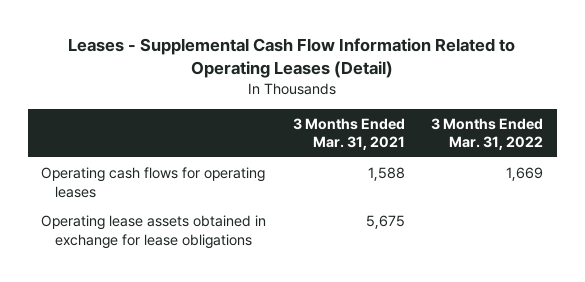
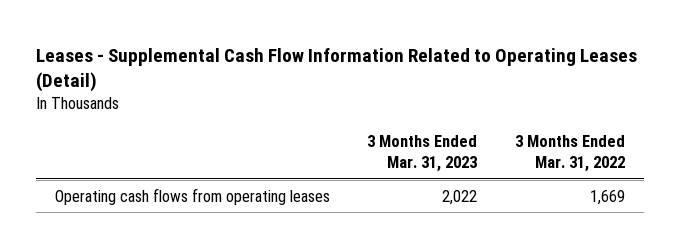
[292,117,405,151] 3 Months Ended Mar. 31, 2021 -> none
none -> [367,135,478,173] 3 Months Ended Mar. 31, 2023
[41,215,267,249] Operating lease assets obtained in exchange for lease obligations -> none
[41,167,266,198] Operating cash flows for operating leases -> [54,187,330,205] Operating cash flows from operating leases

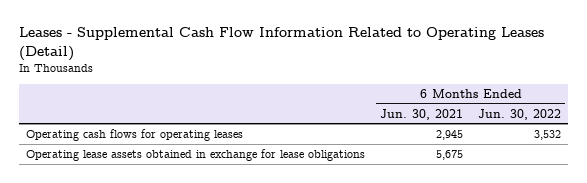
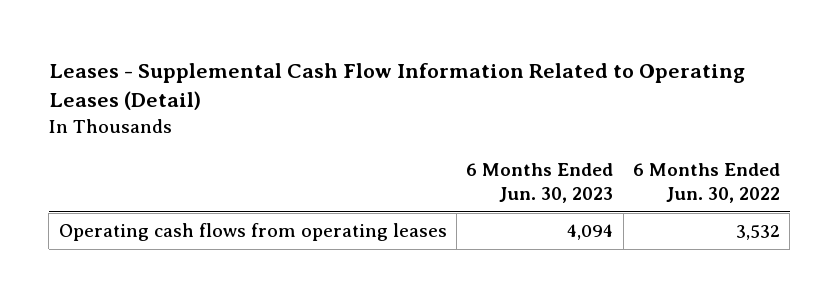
[380,108,464,120] Jun. 30, 2021 -> none
none -> [466,163,614,204] 6 Months Ended Jun. 30, 2023
[26,149,366,162] Operating lease assets obtained in exchange for lease obligations -> none
[26,129,244,142] Operating cash flows for operating leases -> [58,223,447,242] Operating cash flows from operating leases

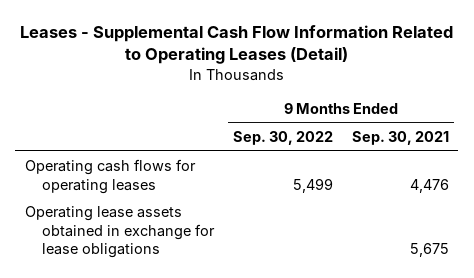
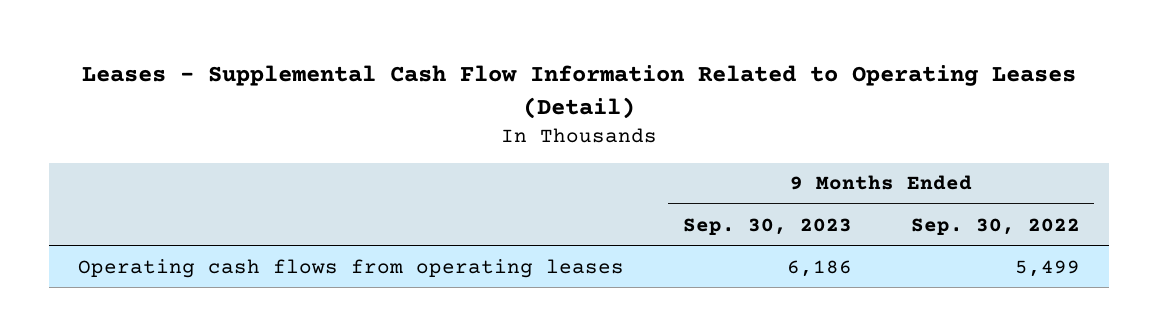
[352,130,450,145] Sep. 30, 2021 -> none
none -> [682,217,852,235] Sep. 30, 2023
[24,206,216,259] Operating lease assets obtained in exchange for lease obligations -> none
[24,159,196,194] Operating cash flows for operating leases -> [78,258,625,278] Operating cash flows from operating leases

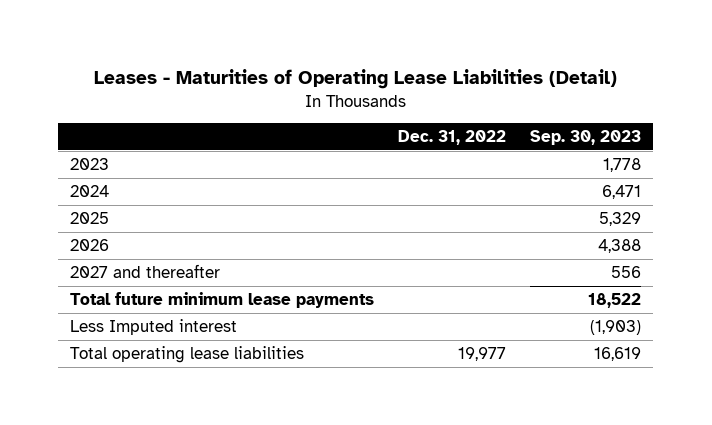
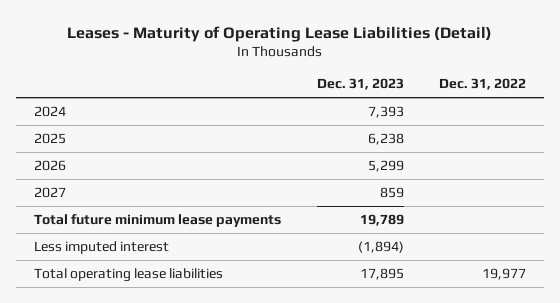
[93,68,617,89] Leases - Maturities of Operating Lease Liabilities (Detail) -> [67,25,493,42] Leases - Maturity of Operating Lease Liabilities (Detail)
[530,130,642,146] Sep. 30, 2023 -> none
none -> [316,78,404,91] Dec. 31, 2023
[70,158,110,171] 2023 -> none
[70,264,221,279] 2027 and thereafter -> none
none -> [33,187,66,199] 2027
[70,319,238,336] Less Imputed interest -> [33,241,169,255] Less imputed interest

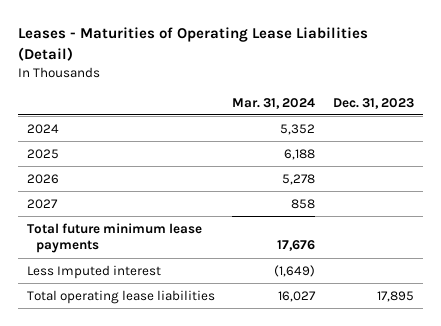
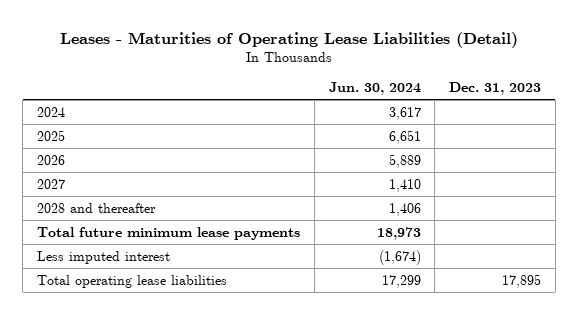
[232,97,316,109] Mar. 31, 2024 -> none
none -> [328,81,421,95] Jun. 30, 2024
none -> [37,202,157,213] 2028 and thereafter
[26,264,161,279] Less Imputed interest -> [37,250,171,264] Less imputed interest

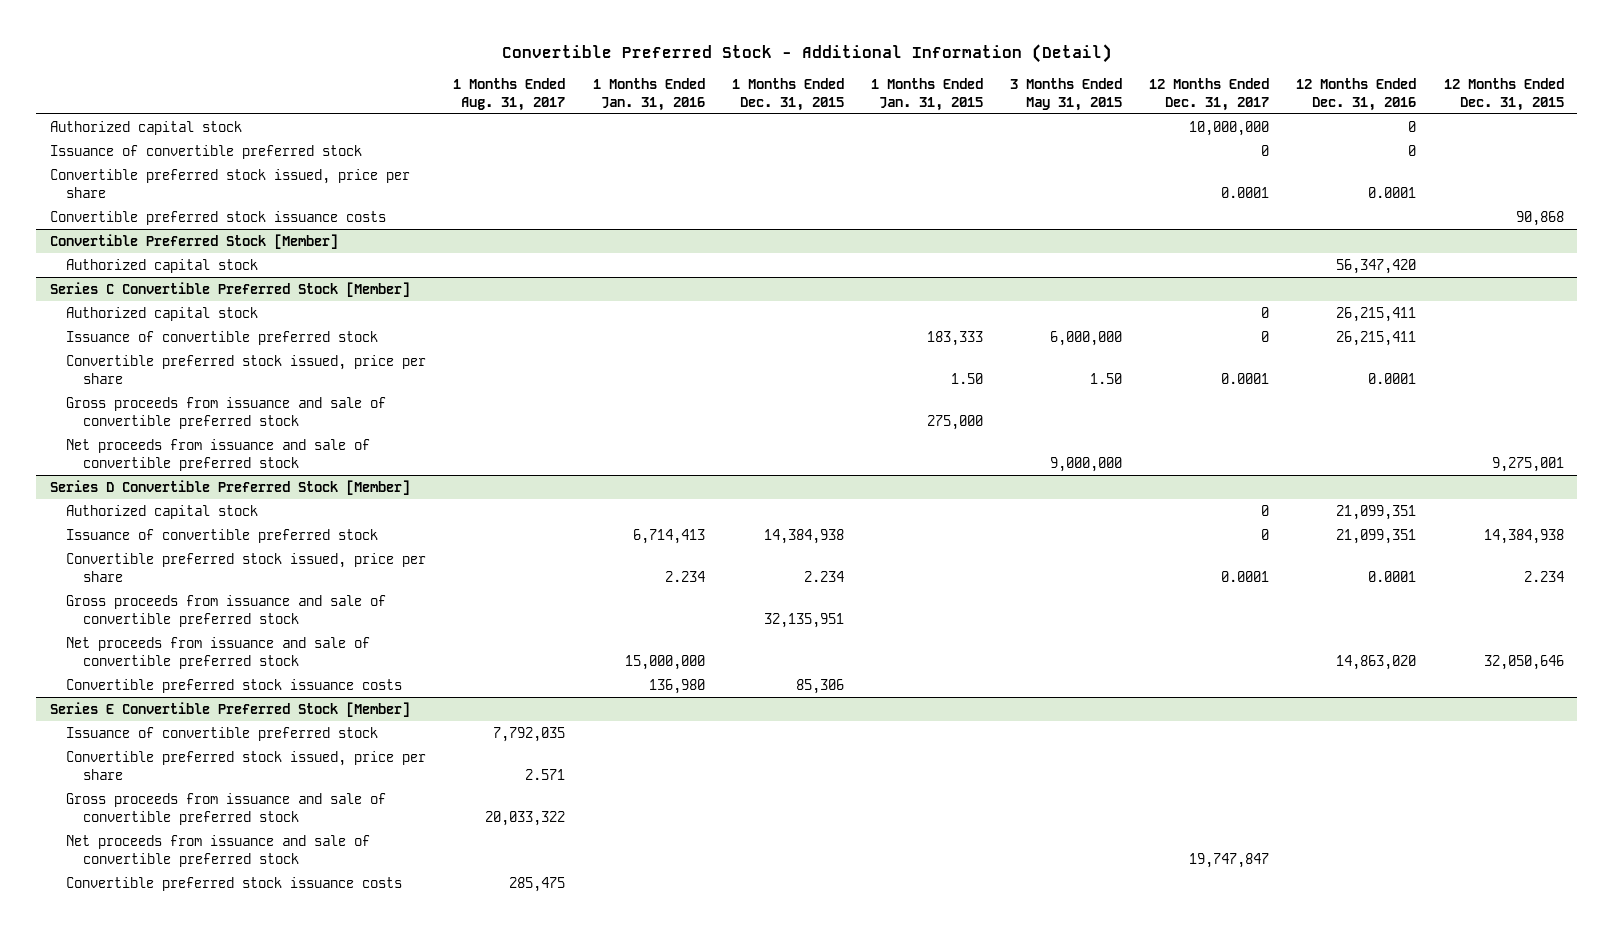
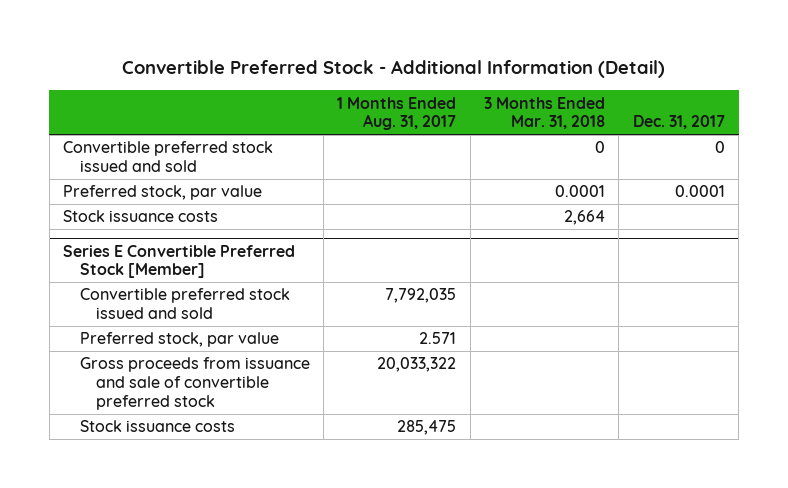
[592,78,705,111] 1 Months Ended Jan. 31, 2016 -> none
[731,78,844,111] 1 Months Ended Dec. 31, 2015 -> none
[870,78,983,111] 1 Months Ended Jan. 31, 2015 -> none
[1010,78,1123,111] 3 Months Ended May 31, 2015 -> none
[1149,78,1270,111] 12 Months Ended Dec. 31, 2017 -> none
[1296,78,1417,111] 12 Months Ended Dec. 31, 2016 -> none
[1443,78,1564,111] 12 Months Ended Dec. 31, 2015 -> none
none -> [484,96,606,130] 3 Months Ended Mar. 31, 2018
none -> [632,115,725,130] Dec. 31, 2017
[49,120,242,135] Authorized capital stock -> none
[49,233,338,249] Convertible Preferred Stock [Member] -> none
[66,258,259,273] Authorized capital stock -> none
[49,281,410,297] Series C Convertible Preferred Stock [Member] -> none
[66,306,259,321] Authorized capital stock -> none
[66,330,379,345] Issuance of convertible preferred stock -> none
[66,354,427,384] Convertible preferred stock issued, price per share -> none
[66,396,387,429] Gross proceeds from issuance and sale of convertible preferred stock -> none
[66,438,371,471] Net proceeds from issuance and sale of convertible preferred stock -> none
[49,479,410,495] Series D Convertible Preferred Stock [Member] -> none
[66,504,259,519] Authorized capital stock -> none
[66,528,379,543] Issuance of convertible preferred stock -> none
[66,552,427,582] Convertible preferred stock issued, price per share -> none
[66,594,387,627] Gross proceeds from issuance and sale of convertible preferred stock -> none
[66,636,371,669] Net proceeds from issuance and sale of convertible preferred stock -> none
[66,678,403,693] Convertible preferred stock issuance costs -> none
[49,144,362,159] Issuance of convertible preferred stock -> [63,141,274,173] Convertible preferred stock issued and sold
[49,168,410,198] Convertible preferred stock issued, price per share -> [63,185,263,201] Preferred stock, par value
[49,210,386,225] Convertible preferred stock issuance costs -> [63,210,219,223] Stock issuance costs
[66,726,379,741] Issuance of convertible preferred stock -> [79,288,290,320] Convertible preferred stock issued and sold
[66,750,427,780] Convertible preferred stock issued, price per share -> [79,332,279,348] Preferred stock, par value
[66,834,371,867] Net proceeds from issuance and sale of convertible preferred stock -> none
[66,876,403,891] Convertible preferred stock issuance costs -> [79,420,235,433] Stock issuance costs

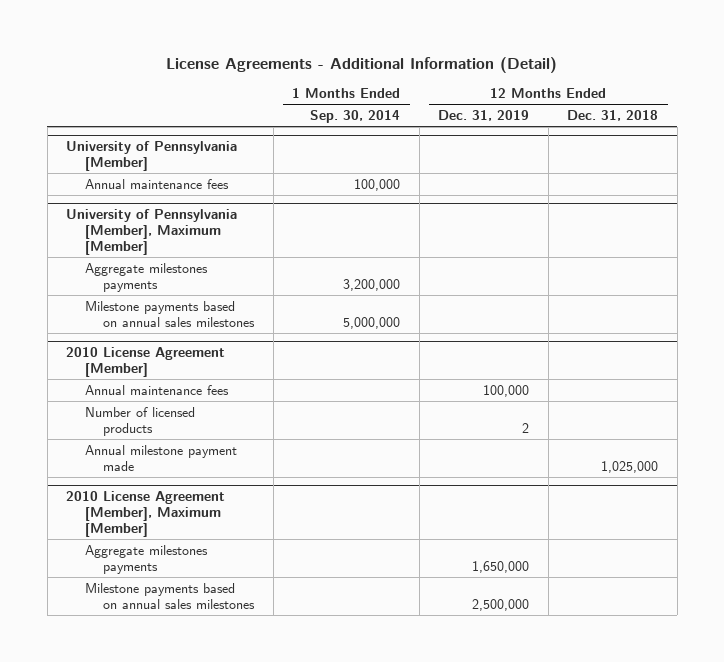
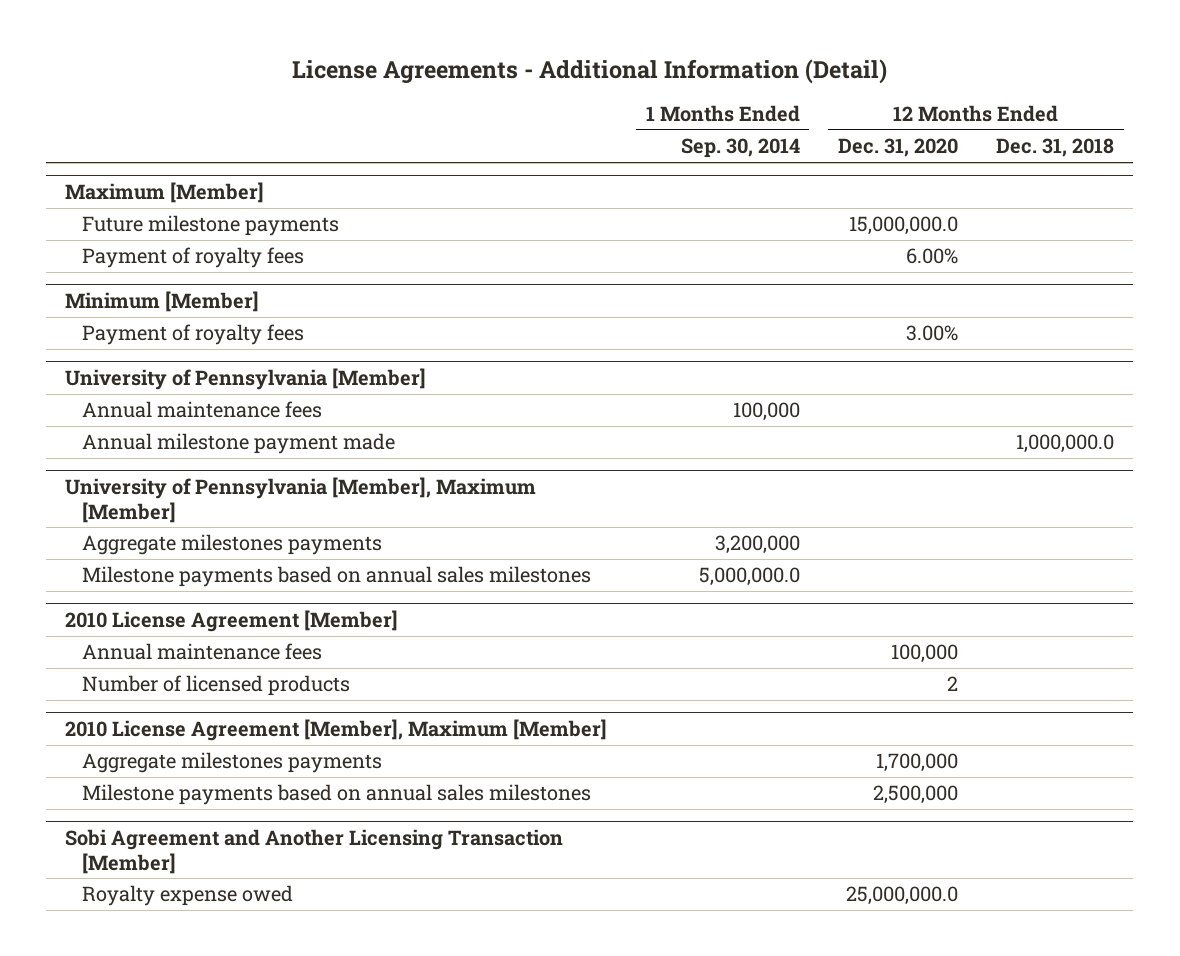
[438,110,530,122] Dec. 31, 2019 -> none
none -> [837,138,958,158] Dec. 31, 2020
none -> [65,181,265,203] Maximum [Member]
none -> [81,215,339,237] Future milestone payments
none -> [81,247,304,269] Payment of royalty fees
none -> [65,290,260,312] Minimum [Member]
none -> [81,324,304,346] Payment of royalty fees
none -> [81,433,395,455] Annual milestone payment made
[343,316,401,329] 5,000,000 -> [698,567,800,587] 5,000,000.0
[84,444,237,471] Annual milestone payment made -> none
none -> [65,828,564,874] Sobi Agreement and Another Licensing Transaction [Member]
none -> [81,885,293,907] Royalty expense owed

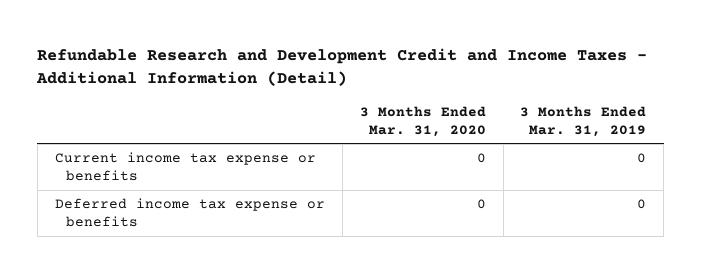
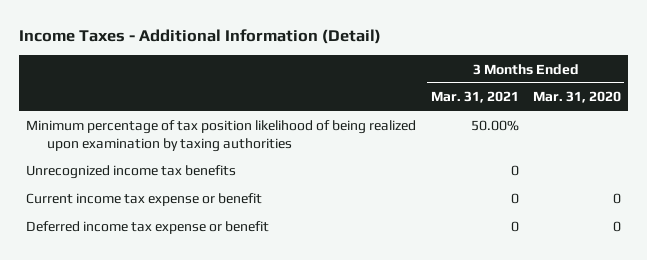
[36,48,648,86] Refundable Research and Development Credit and Income Taxes - Additional Information (Detail) -> [19,29,382,45] Income Taxes - Additional Information (Detail)
[520,105,647,137] 3 Months Ended Mar. 31, 2019 -> none
none -> [430,91,519,104] Mar. 31, 2021
none -> [26,120,417,153] Minimum percentage of tax position likelihood of being realized upon examination by taxing authorities
none -> [26,165,237,180] Unrecognized income tax benefits
[54,151,316,182] Current income tax expense or benefits -> [26,193,263,207] Current income tax expense or benefit
[54,197,325,228] Deferred income tax expense or benefits -> [26,221,270,235] Deferred income tax expense or benefit

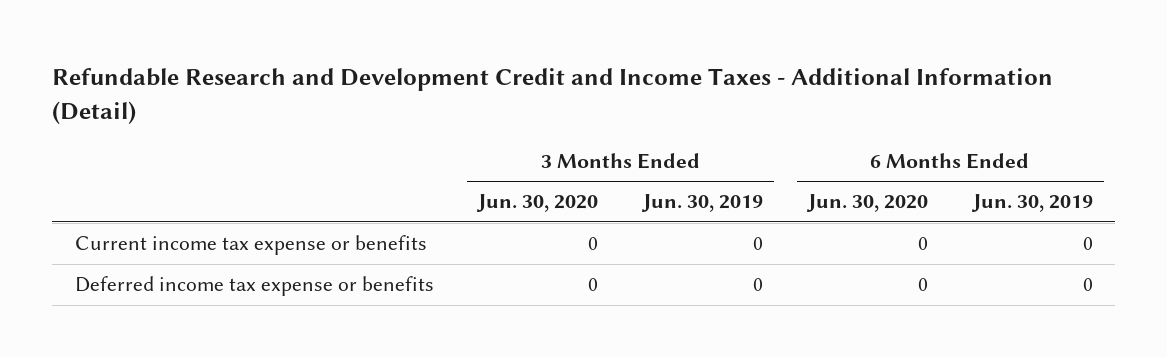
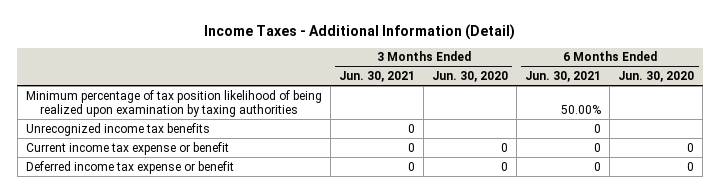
[52,68,1054,124] Refundable Research and Development Credit and Income Taxes - Additional Information (Detail) -> [204,23,516,40] Income Taxes - Additional Information (Detail)
[641,194,764,213] Jun. 30, 2019 -> none
[970,194,1093,213] Jun. 30, 2019 -> none
none -> [338,71,415,83] Jun. 30, 2021
none -> [525,71,602,83] Jun. 30, 2021
none -> [25,89,322,117] Minimum percentage of tax position likelihood of being realized upon examination by taxing authorities
none -> [25,122,210,136] Unrecognized income tax benefits
[74,235,427,256] Current income tax expense or benefits -> [25,141,229,155] Current income tax expense or benefit
[74,276,434,297] Deferred income tax expense or benefits -> [25,160,234,174] Deferred income tax expense or benefit

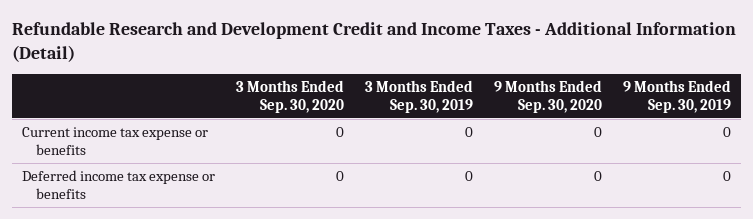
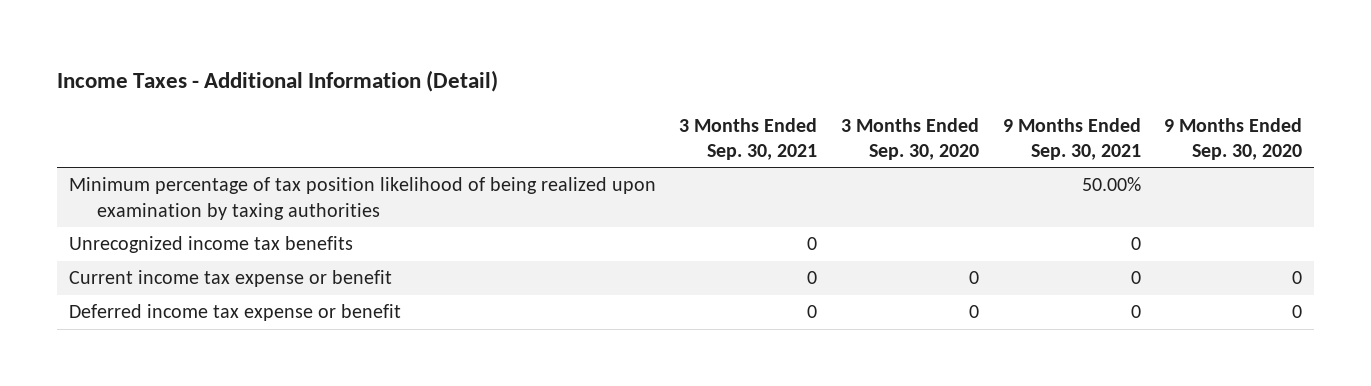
[12,22,737,62] Refundable Research and Development Credit and Income Taxes - Additional Information (Detail) -> [56,70,498,93] Income Taxes - Additional Information (Detail)
[365,79,474,113] 3 Months Ended Sep. 30, 2019 -> none
[622,79,731,113] 9 Months Ended Sep. 30, 2019 -> none
none -> [679,117,818,161] 3 Months Ended Sep. 30, 2021
none -> [1002,117,1141,161] 9 Months Ended Sep. 30, 2021
none -> [68,177,656,220] Minimum percentage of tax position likelihood of being realized upon examination by taxing authorities
none -> [68,236,353,254] Unrecognized income tax benefits
[22,127,209,156] Current income tax expense or benefits -> [68,270,392,288] Current income tax expense or benefit
[22,170,216,200] Deferred income tax expense or benefits -> [68,304,401,322] Deferred income tax expense or benefit

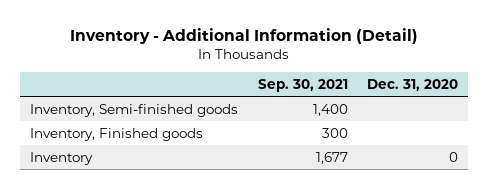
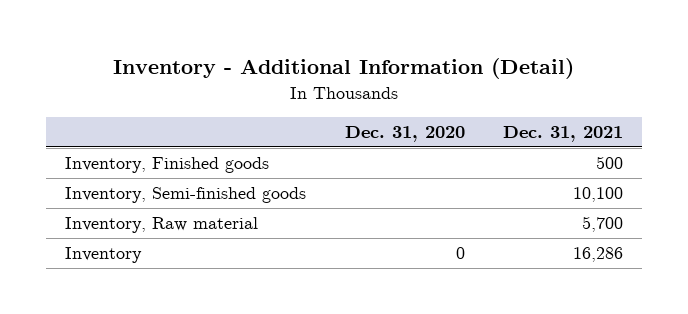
[257,79,348,93] Sep. 30, 2021 -> none
none -> [502,126,623,143] Dec. 31, 2021
[29,103,238,117] Inventory, Semi-finished goods -> [65,187,307,204] Inventory, Semi-finished goods
none -> [65,217,259,234] Inventory, Raw material

